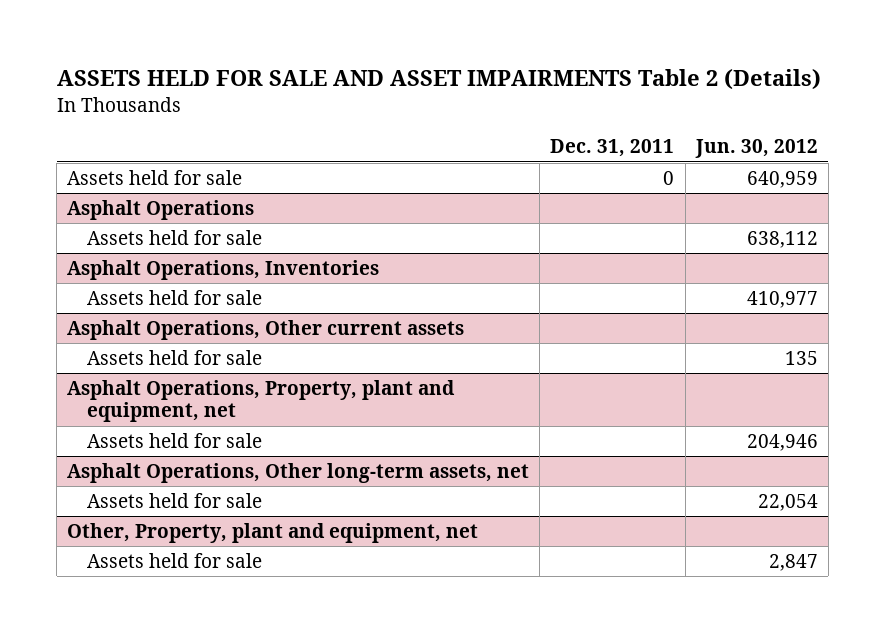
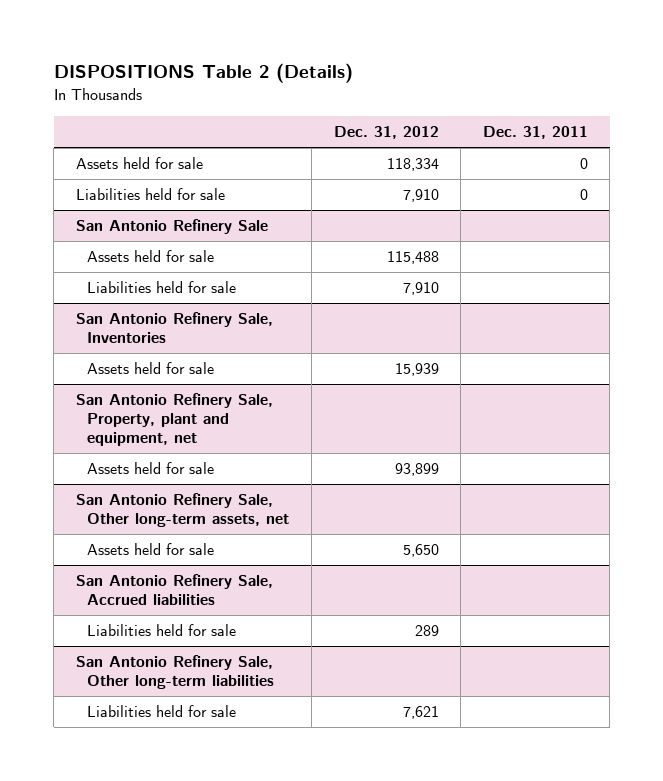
[56,69,821,91] ASSETS HELD FOR SALE AND ASSET IMPAIRMENTS Table 2 (Details) -> [53,63,353,84] DISPOSITIONS Table 2 (Details)
[694,139,818,159] Jun. 30, 2012 -> none
none -> [333,126,439,140] Dec. 31, 2012
[67,200,255,221] Asphalt Operations -> none
[87,230,263,246] Assets held for sale -> none
[67,260,380,281] Asphalt Operations, Inventories -> none
[87,290,263,306] Assets held for sale -> none
[67,320,465,341] Asphalt Operations, Other current assets -> none
[87,350,263,366] Assets held for sale -> none
[67,380,456,423] Asphalt Operations, Property, plant and equipment, net -> none
[87,433,263,449] Assets held for sale -> none
[67,463,530,484] Asphalt Operations, Other long-term assets, net -> none
[87,493,263,509] Assets held for sale -> none
none -> [75,188,225,201] Liabilities held for sale
none -> [75,219,268,235] San Antonio Refinery Sale
none -> [87,250,215,263] Assets held for sale
none -> [87,281,237,294] Liabilities held for sale
none -> [75,312,273,344] San Antonio Refinery Sale, Inventories
none -> [87,362,215,375] Assets held for sale
[67,523,479,544] Other, Property, plant and equipment, net -> [75,393,273,447] San Antonio Refinery Sale, Property, plant and equipment, net
none -> [75,493,290,528] San Antonio Refinery Sale, Other long-term assets, net
none -> [87,543,215,556] Assets held for sale
none -> [75,574,273,606] San Antonio Refinery Sale, Accrued liabilities
none -> [87,624,237,637] Liabilities held for sale
none -> [75,655,275,690] San Antonio Refinery Sale, Other long-term liabilities
none -> [87,705,237,718] Liabilities held for sale

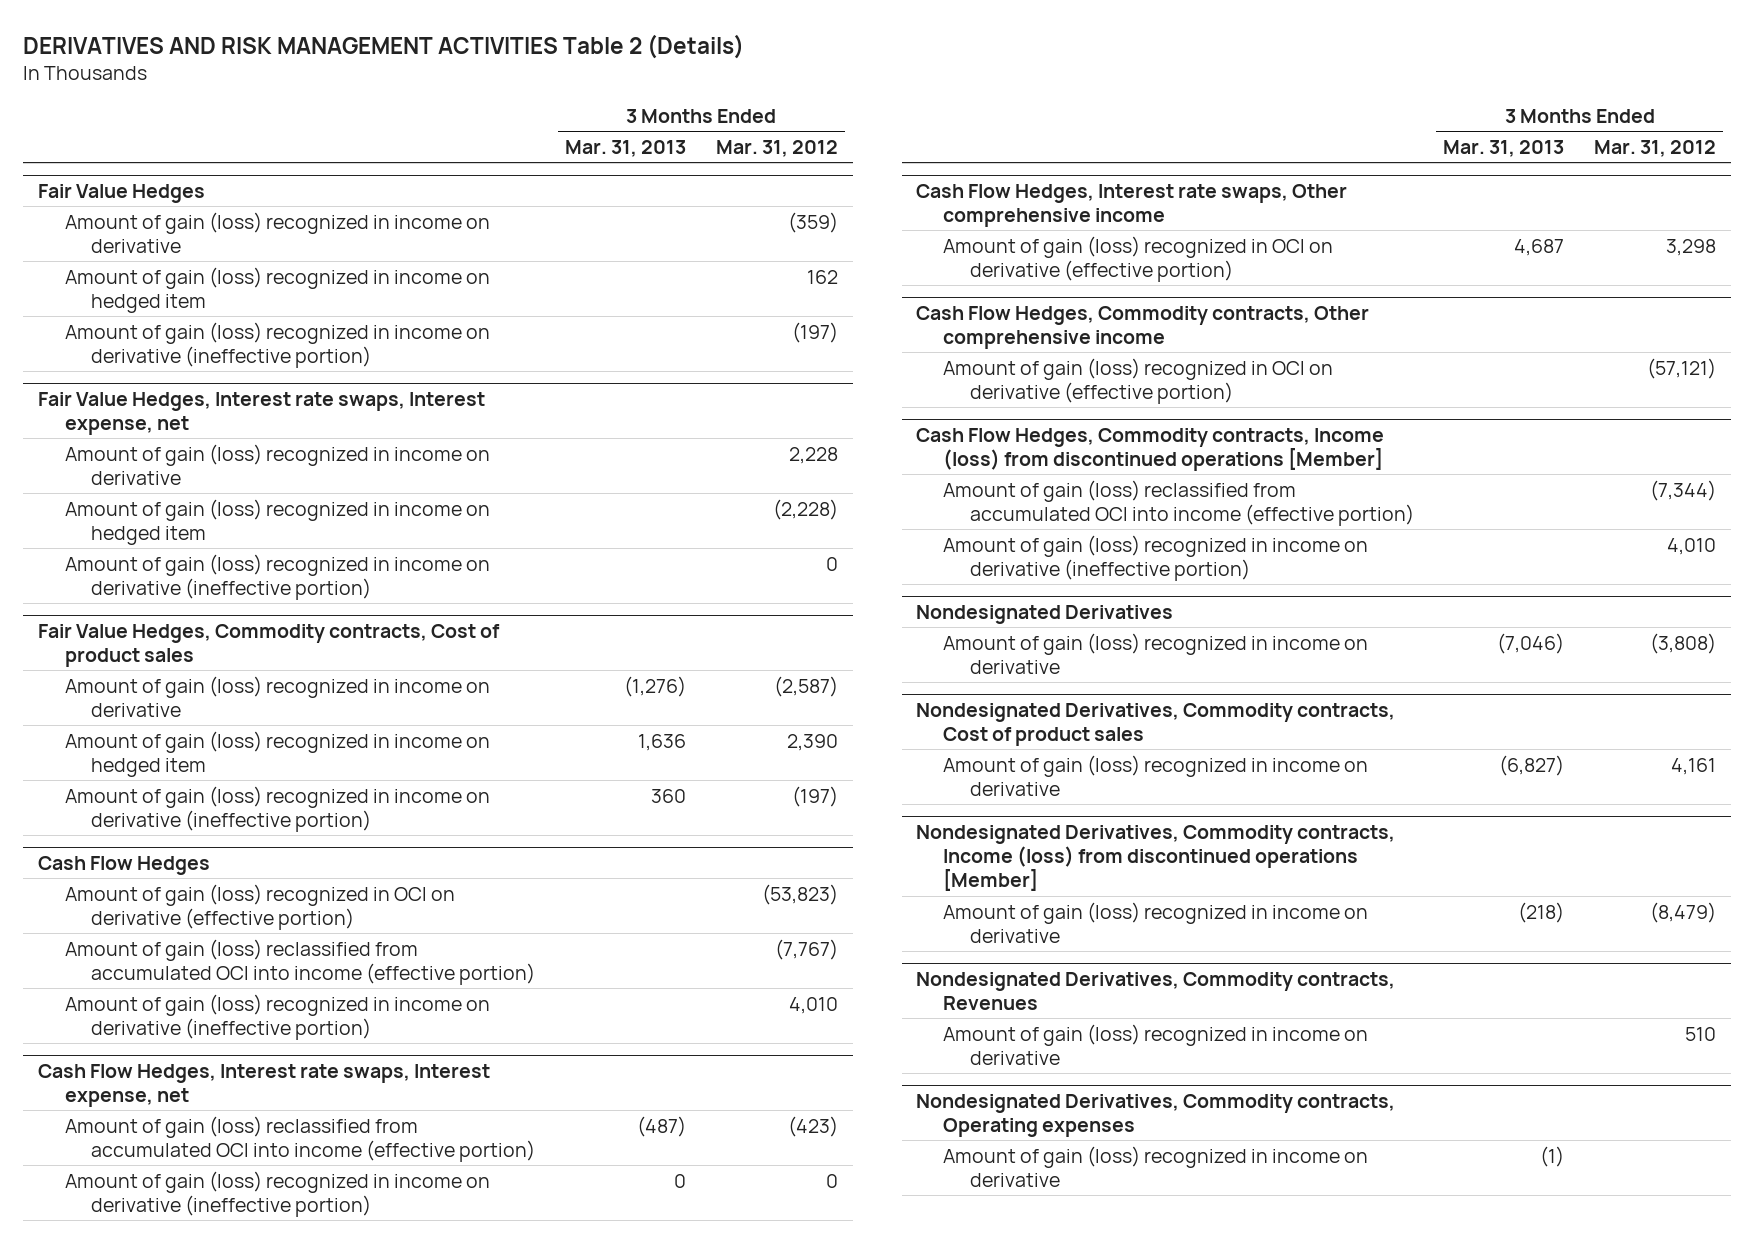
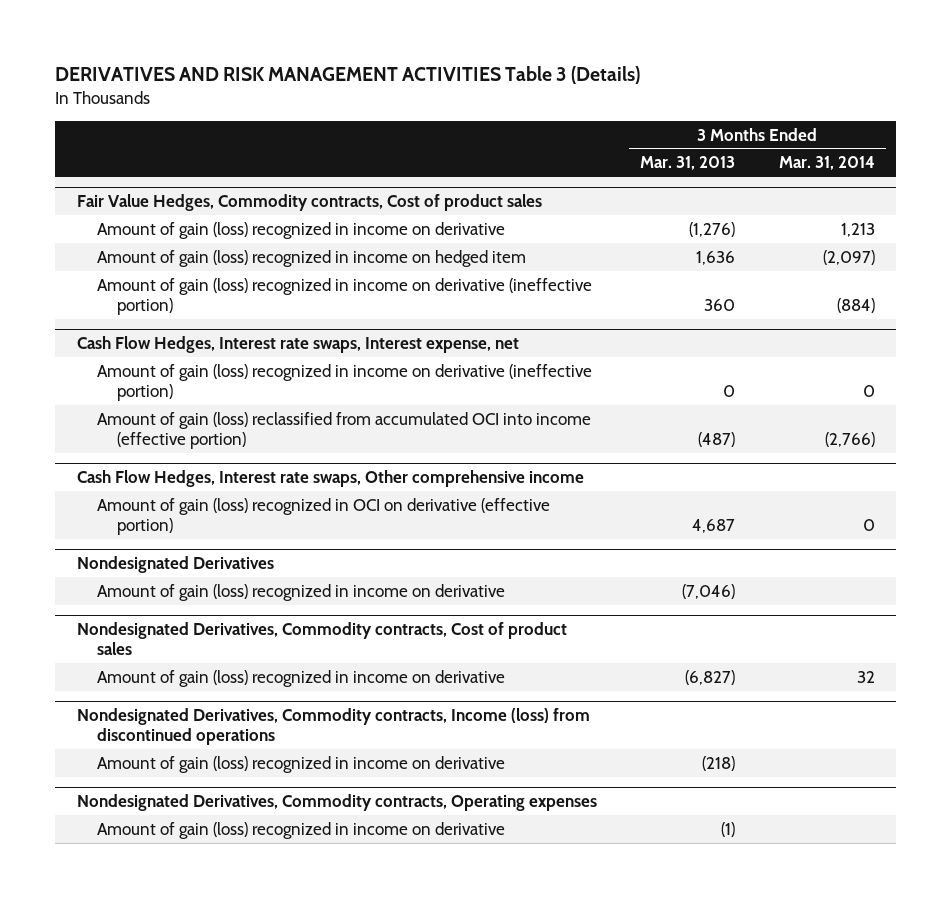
[23,33,745,59] DERIVATIVES AND RISK MANAGEMENT ACTIVITIES Table 2 (Details) -> [55,66,641,85] DERIVATIVES AND RISK MANAGEMENT ACTIVITIES Table 3 (Details)
[715,139,838,157] Mar. 31, 2012 -> none
none -> [778,156,875,171] Mar. 31, 2014
[38,183,206,203] Fair Value Hedges -> none
[64,211,490,253] Amount of gain (loss) recognized in income on derivative -> none
[64,266,490,313] Amount of gain (loss) recognized in income on hedged item -> none
[64,321,490,368] Amount of gain (loss) recognized in income on derivative (ineffective portion) -> none
[38,391,486,435] Fair Value Hedges, Interest rate swaps, Interest expense, net -> none
[64,443,490,485] Amount of gain (loss) recognized in income on derivative -> none
[64,498,490,545] Amount of gain (loss) recognized in income on hedged item -> none
[64,553,490,600] Amount of gain (loss) recognized in income on derivative (ineffective portion) -> none
[38,855,211,875] Cash Flow Hedges -> none
[64,883,455,930] Amount of gain (loss) recognized in OCI on derivative (effective portion) -> none
[64,938,536,985] Amount of gain (loss) reclassified from accumulated OCI into income (effective portion) -> none
[64,993,490,1040] Amount of gain (loss) recognized in income on derivative (ineffective portion) -> none
[64,1115,536,1162] Amount of gain (loss) reclassified from accumulated OCI into income (effective portion) -> [96,411,591,450] Amount of gain (loss) reclassified from accumulated OCI into income (effective portion)
[916,305,1370,349] Cash Flow Hedges, Commodity contracts, Other comprehensive income -> none
[943,357,1334,404] Amount of gain (loss) recognized in OCI on derivative (effective portion) -> none
[916,427,1385,471] Cash Flow Hedges, Commodity contracts, Income (loss) from discontinued operations [Member] -> none
[943,479,1414,526] Amount of gain (loss) reclassified from accumulated OCI into income (effective portion) -> none
[943,534,1369,581] Amount of gain (loss) recognized in income on derivative (ineffective portion) -> none
[916,824,1396,892] Nondesignated Derivatives, Commodity contracts, Income (loss) from discontinued operations [Member] -> [76,707,590,746] Nondesignated Derivatives, Commodity contracts, Income (loss) from discontinued operations
[916,971,1396,1010] Nondesignated Derivatives, Commodity contracts, Revenues -> none
[943,1023,1369,1065] Amount of gain (loss) recognized in income on derivative -> none

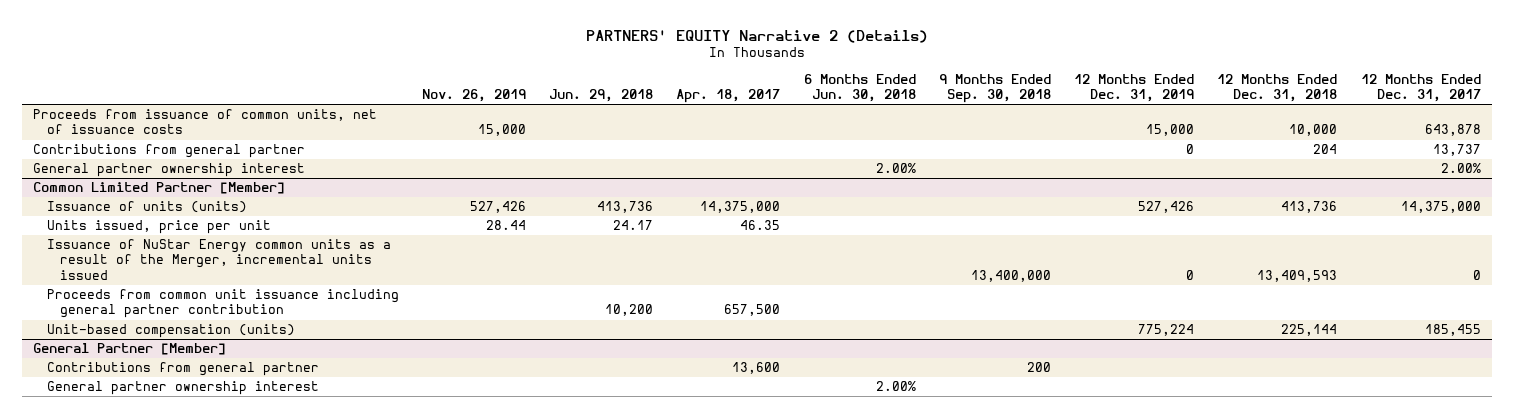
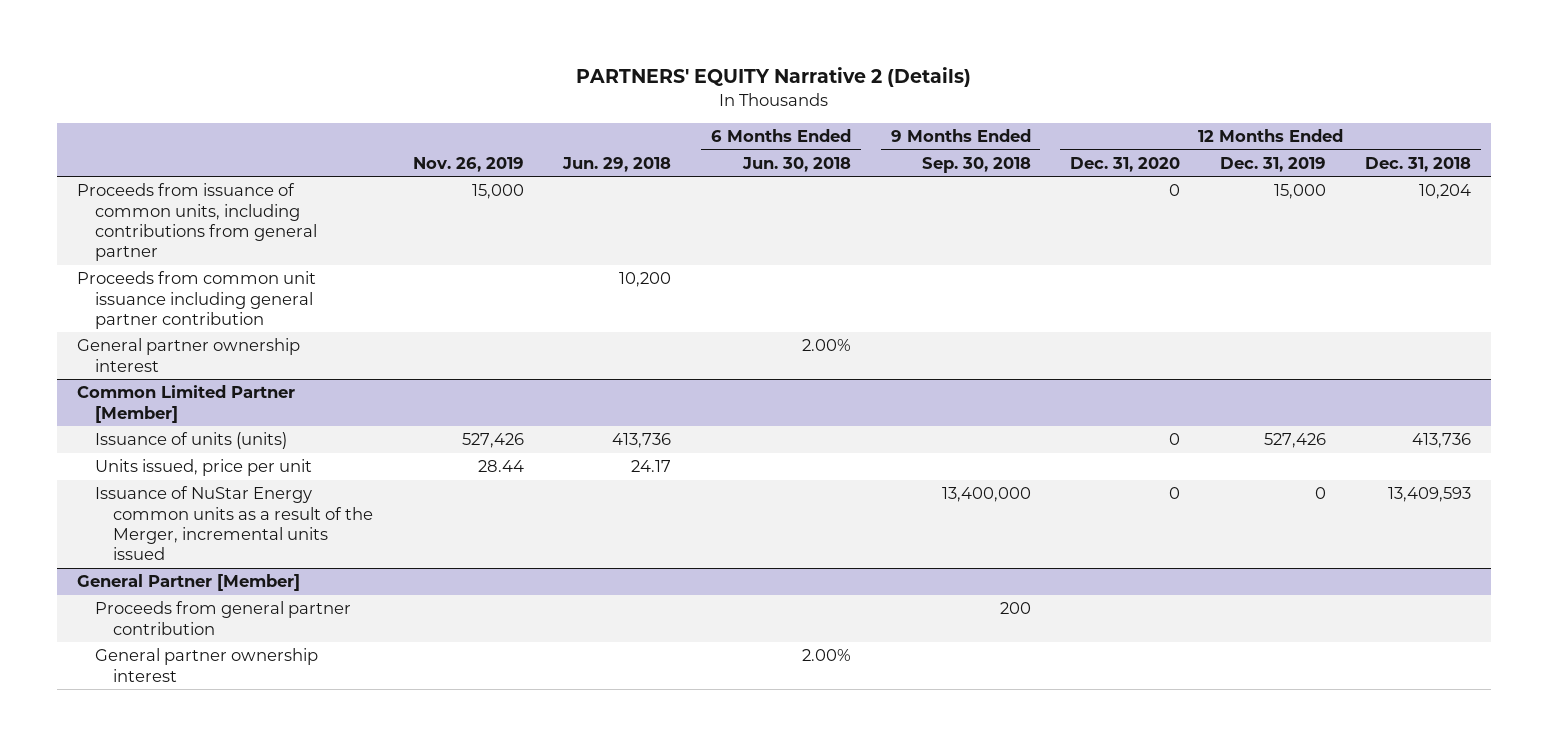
[676,89,781,104] Apr. 18, 2017 -> none
[1360,73,1481,103] 12 Months Ended Dec. 31, 2017 -> none
none -> [1070,156,1181,172] Dec. 31, 2020
[33,144,306,159] Contributions from general partner -> none
[33,109,378,135] Proceeds from issuance of common units, net of issuance costs -> [77,183,318,261] Proceeds from issuance of common units, including contributions from general partner
[1289,124,1338,137] 10,000 -> [1419,184,1472,200] 10,204
none -> [77,271,317,329] Proceeds from common unit issuance including general partner contribution
[46,289,399,319] Proceeds from common unit issuance including general partner contribution -> none
[46,324,295,339] Unit-based compensation (units) -> none
[46,362,319,377] Contributions from general partner -> [95,601,352,635] Proceeds from general partner contribution

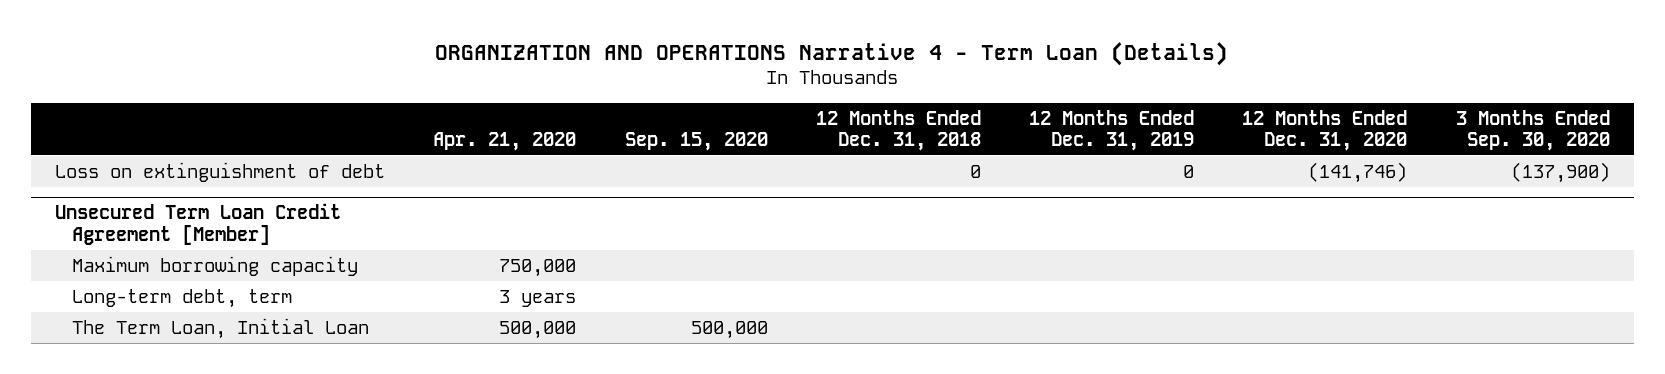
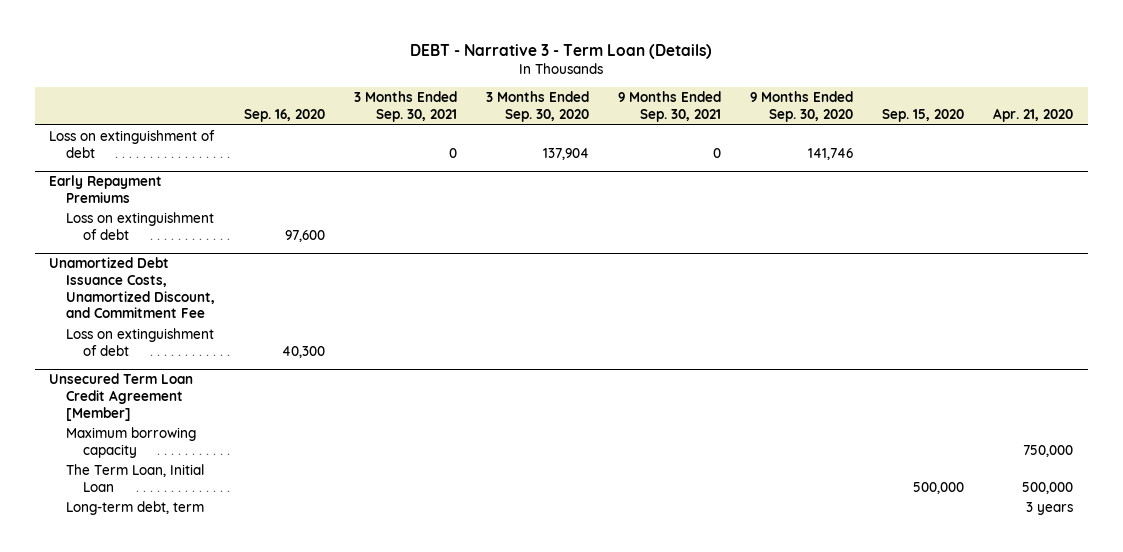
[435,41,1229,66] ORGANIZATION AND OPERATIONS Narrative 4 - Term Loan (Details) -> [410,43,713,59] DEBT - Narrative 3 - Term Loan (Details)
[815,109,981,151] 12 Months Ended Dec. 31, 2018 -> none
[1029,109,1195,151] 12 Months Ended Dec. 31, 2019 -> none
[1242,109,1408,151] 12 Months Ended Dec. 31, 2020 -> none
none -> [244,109,326,123] Sep. 16, 2020
none -> [354,91,458,123] 3 Months Ended Sep. 30, 2021
none -> [618,91,722,123] 9 Months Ended Sep. 30, 2021
none -> [750,91,854,123] 9 Months Ended Sep. 30, 2020
[1510,161,1610,183] (137,900) -> [543,147,590,160] 137,904
none -> [49,175,163,204] Early Repayment Premiums
none -> [66,211,215,240] Loss on extinguishment of debt
none -> [49,257,216,319] Unamortized Debt Issuance Costs, Unamortized Discount, and Commitment Fee
none -> [66,327,215,356] Loss on extinguishment of debt
[71,288,292,308] Long-term debt, term -> [66,500,205,515] Long-term debt, term

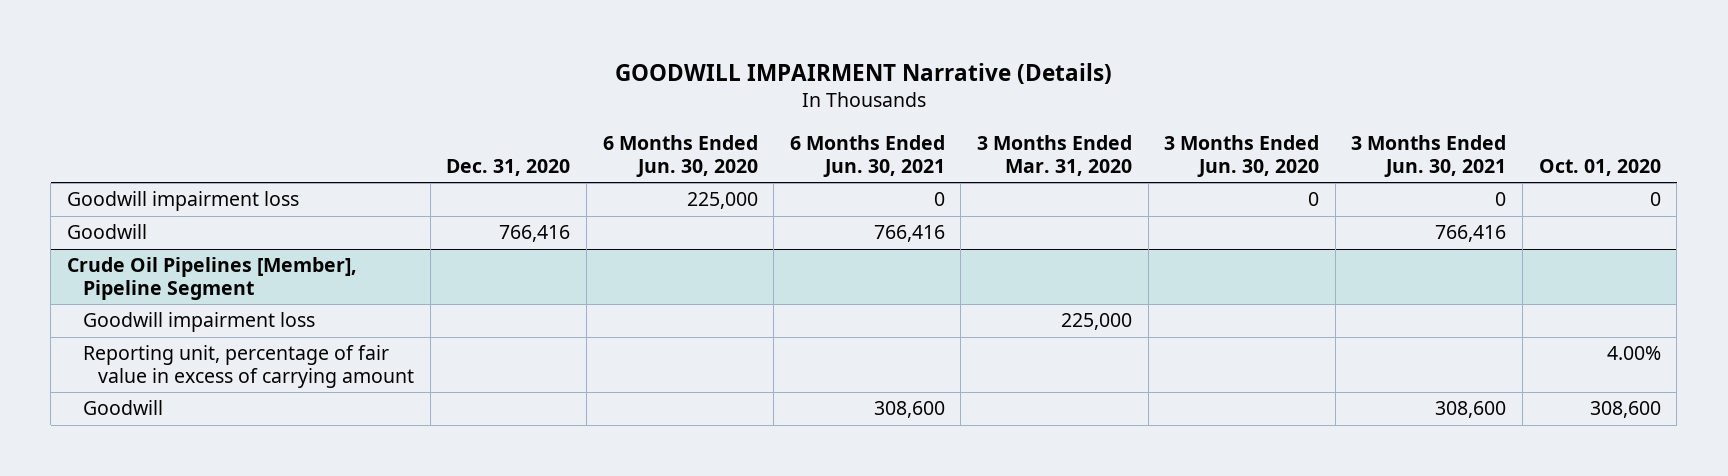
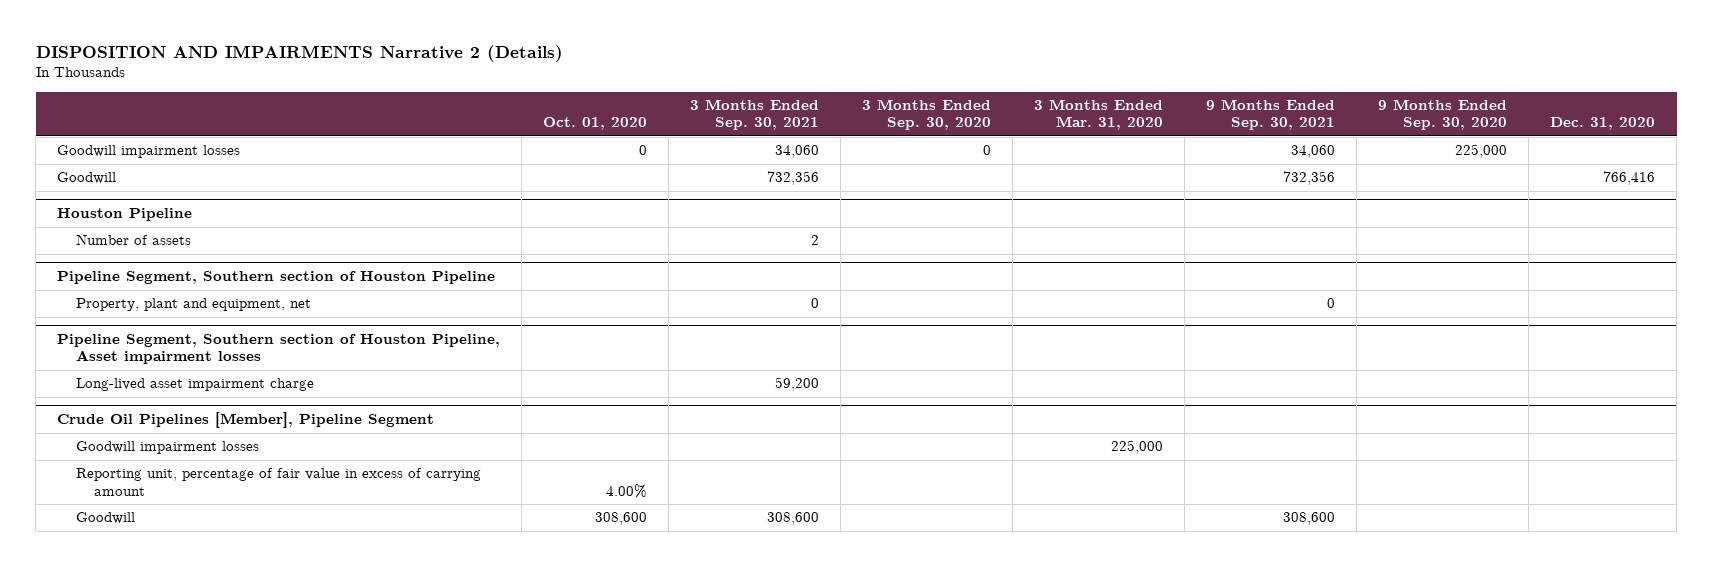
[614,63,1112,85] GOODWILL IMPAIRMENT Narrative (Details) -> [35,44,563,62] DISPOSITION AND IMPAIRMENTS Narrative 2 (Details)
[602,135,758,177] 6 Months Ended Jun. 30, 2020 -> none
[789,135,945,177] 6 Months Ended Jun. 30, 2021 -> none
[1164,135,1320,177] 3 Months Ended Jun. 30, 2020 -> none
[1351,135,1507,177] 3 Months Ended Jun. 30, 2021 -> none
none -> [690,99,820,131] 3 Months Ended Sep. 30, 2021
none -> [862,99,992,131] 3 Months Ended Sep. 30, 2020
none -> [1206,99,1336,131] 9 Months Ended Sep. 30, 2021
none -> [1378,99,1508,131] 9 Months Ended Sep. 30, 2020
[67,191,300,212] Goodwill impairment loss -> [57,145,241,159] Goodwill impairment losses
none -> [57,207,193,221] Houston Pipeline
none -> [75,234,191,246] Number of assets
none -> [57,270,496,284] Pipeline Segment, Southern section of Houston Pipeline
none -> [75,298,311,312] Property, plant and equipment, net
none -> [57,333,501,365] Pipeline Segment, Southern section of Houston Pipeline, Asset impairment losses
none -> [75,378,314,392] Long-lived asset impairment charge
[82,312,315,333] Goodwill impairment loss -> [75,441,259,455] Goodwill impairment losses

